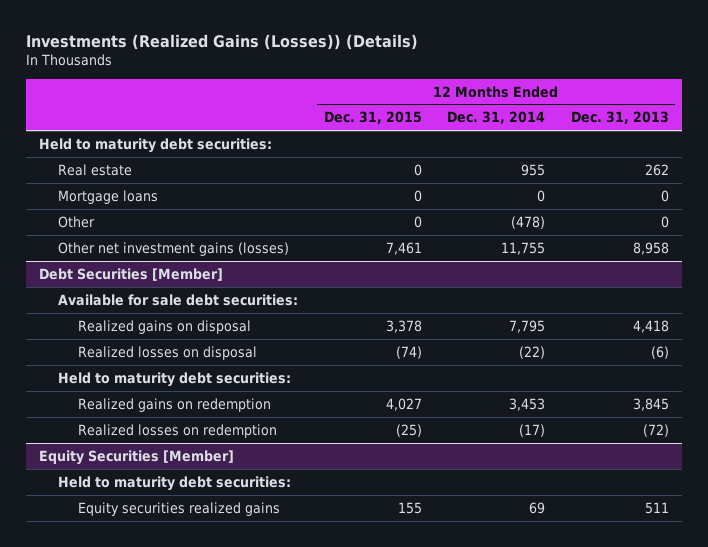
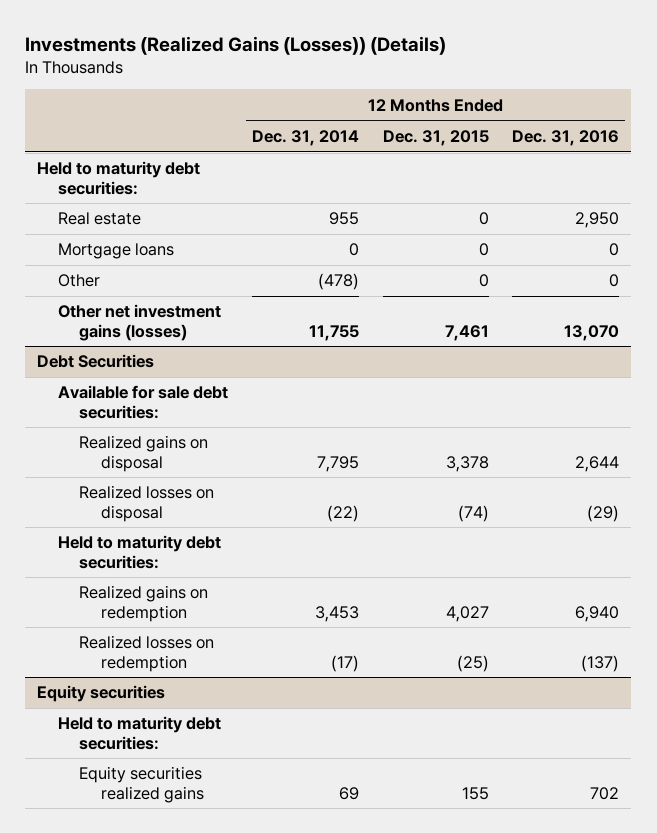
[570,111,669,125] Dec. 31, 2013 -> none
none -> [512,129,620,146] Dec. 31, 2016
[38,267,223,281] Debt Securities [Member] -> [37,354,155,369] Debt Securities
[38,449,234,465] Equity Securities [Member] -> [37,685,166,703] Equity securities

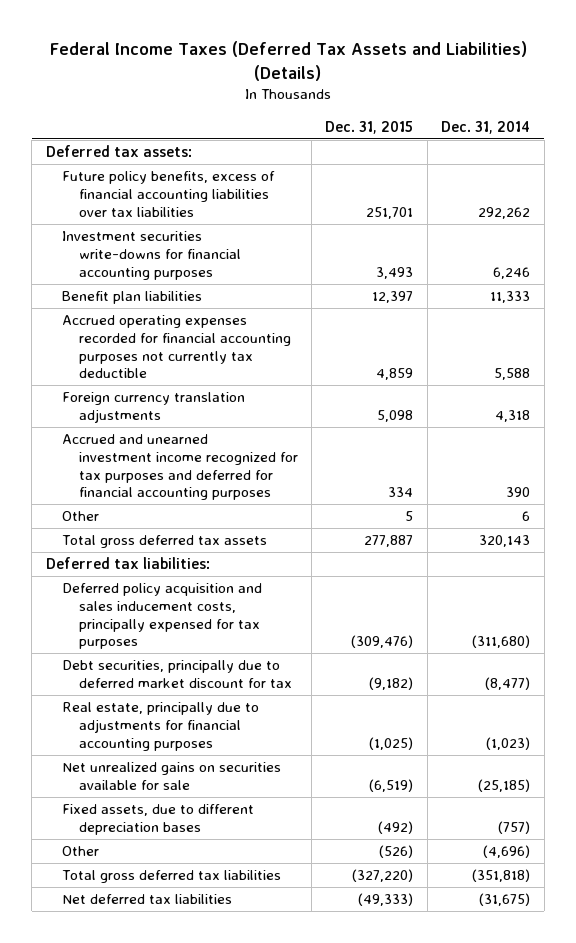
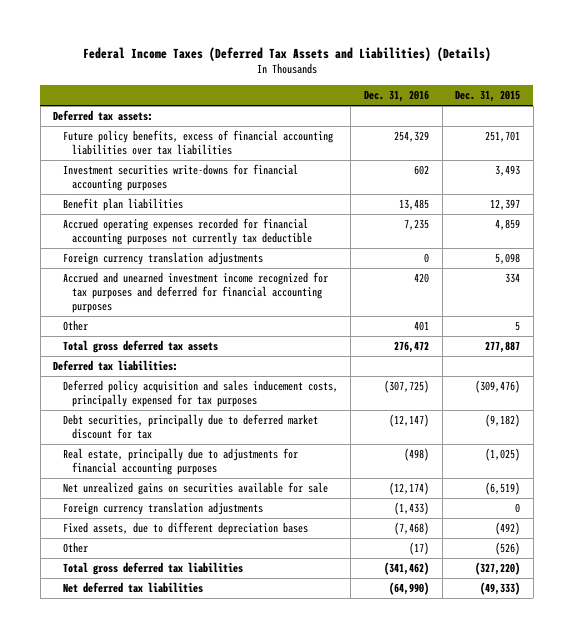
[441,120,531,134] Dec. 31, 2014 -> none
none -> [363,89,429,102] Dec. 31, 2016
none -> [62,502,263,516] Foreign currency translation adjustments

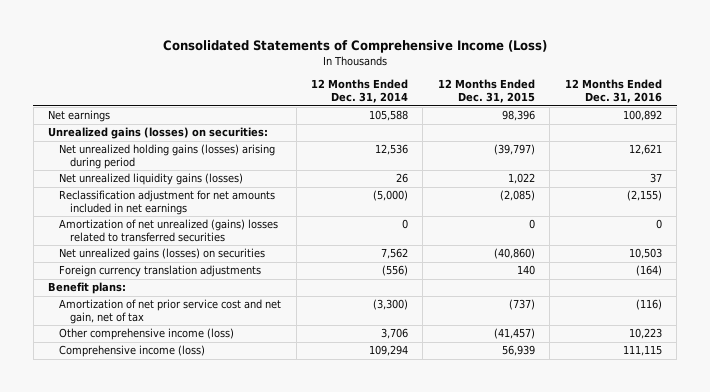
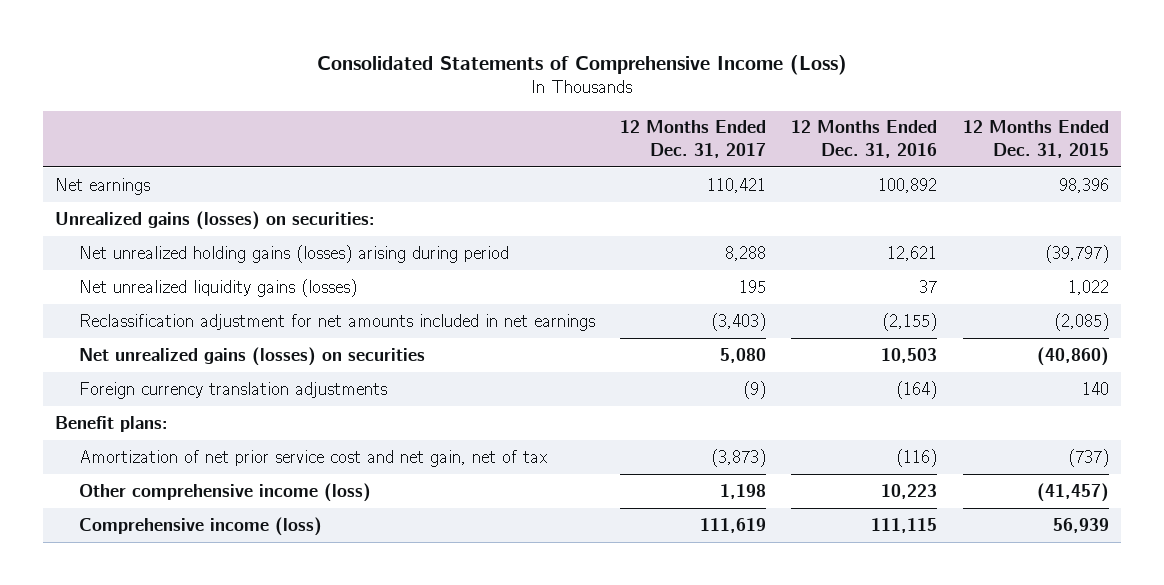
[311,79,409,104] 12 Months Ended Dec. 31, 2014 -> none
none -> [620,120,767,158] 12 Months Ended Dec. 31, 2017
[59,219,279,243] Amortization of net unrealized (gains) losses related to transferred securities -> none

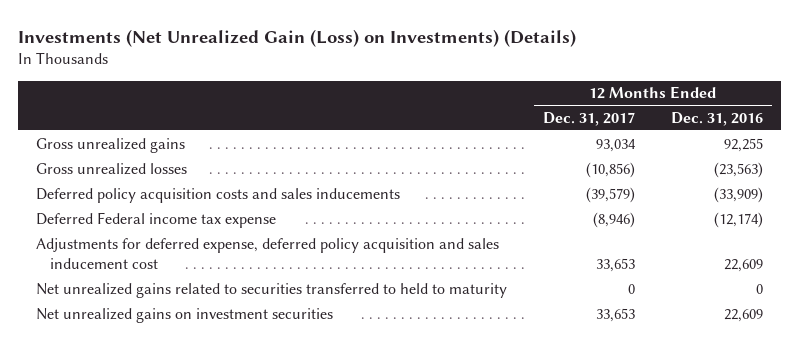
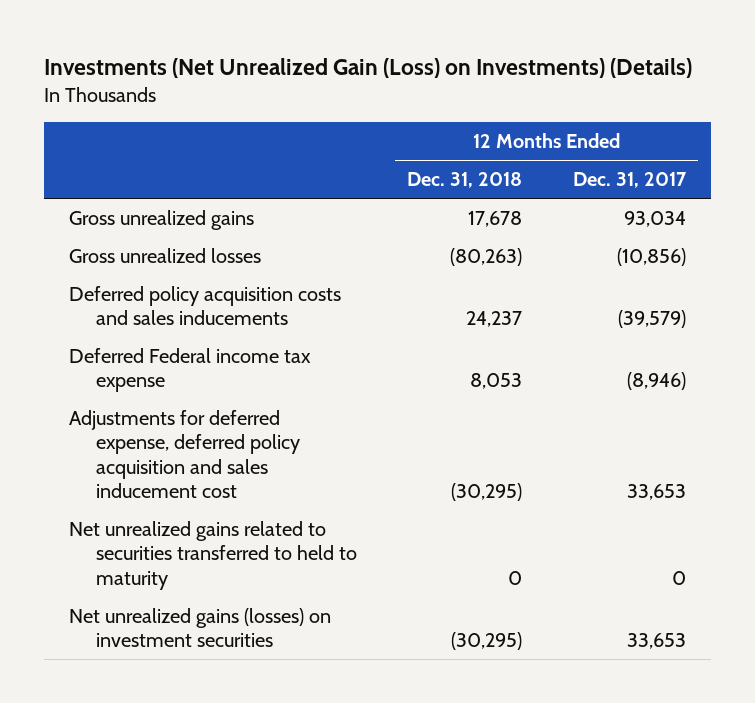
[671,111,764,126] Dec. 31, 2016 -> none
none -> [407,172,523,189] Dec. 31, 2018
[35,307,333,323] Net unrealized gains on investment securities -> [69,607,332,648] Net unrealized gains (losses) on investment securities

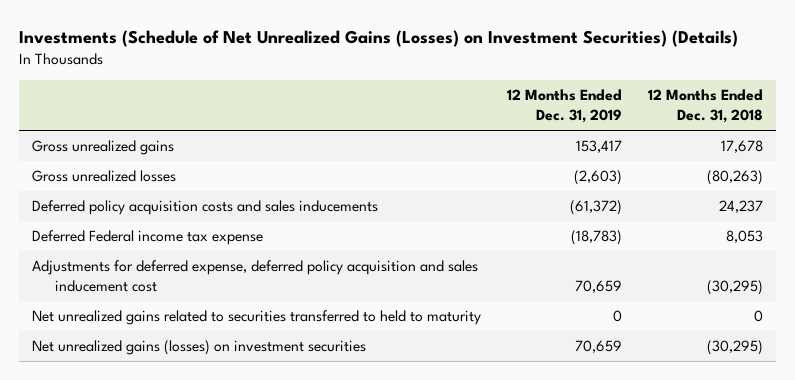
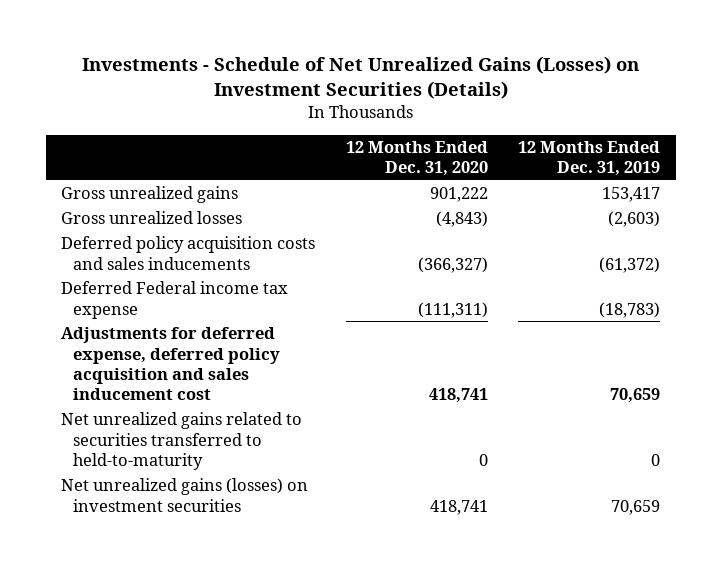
[18,30,738,48] Investments (Schedule of Net Unrealized Gains (Losses) on Investment Securities) (Details) -> [81,56,639,100] Investments - Schedule of Net Unrealized Gains (Losses) on Investment Securities (Details)
[648,89,764,124] 12 Months Ended Dec. 31, 2018 -> none
none -> [345,140,488,177] 12 Months Ended Dec. 31, 2020
[32,310,482,326] Net unrealized gains related to securities transferred to held to maturity -> [61,412,303,470] Net unrealized gains related to securities transferred to held-to-maturity

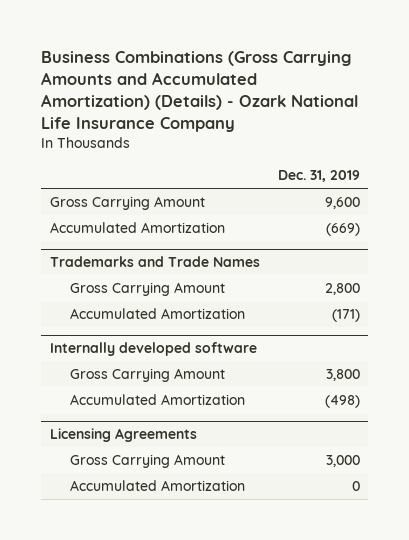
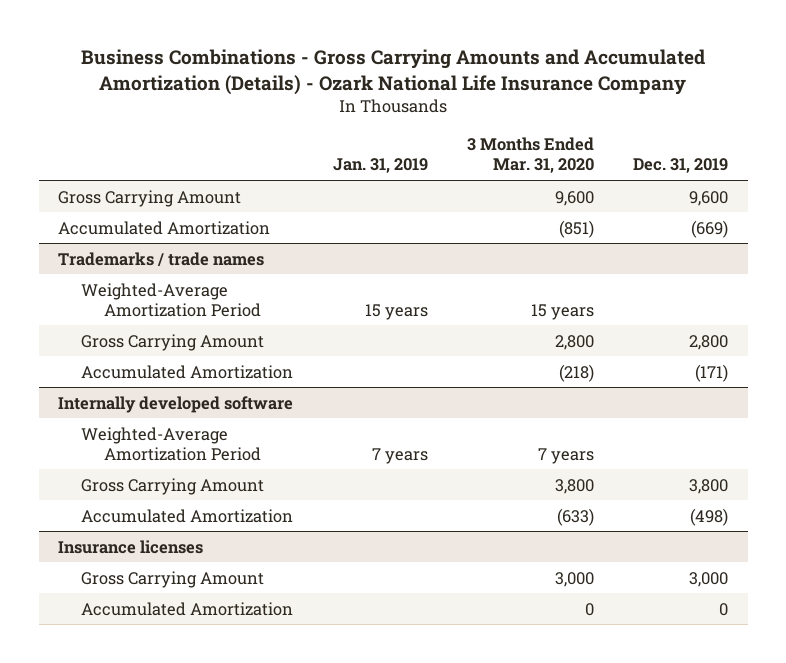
[40,50,358,132] Business Combinations (Gross Carrying Amounts and Accumulated Amortization) (Details) - Ozark National Life Insurance Company -> [81,49,706,95] Business Combinations - Gross Carrying Amounts and Accumulated Amortization (Details) - Ozark National Life Insurance Company
none -> [332,158,428,174] Jan. 31, 2019
none -> [466,137,594,174] 3 Months Ended Mar. 31, 2020
[49,256,260,268] Trademarks and Trade Names -> [58,251,265,267] Trademarks / trade names
none -> [80,282,261,317] Weighted-Average Amortization Period
none -> [80,426,261,461] Weighted-Average Amortization Period
[49,428,197,443] Licensing Agreements -> [58,539,204,554] Insurance licenses

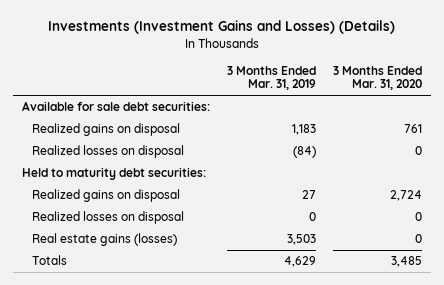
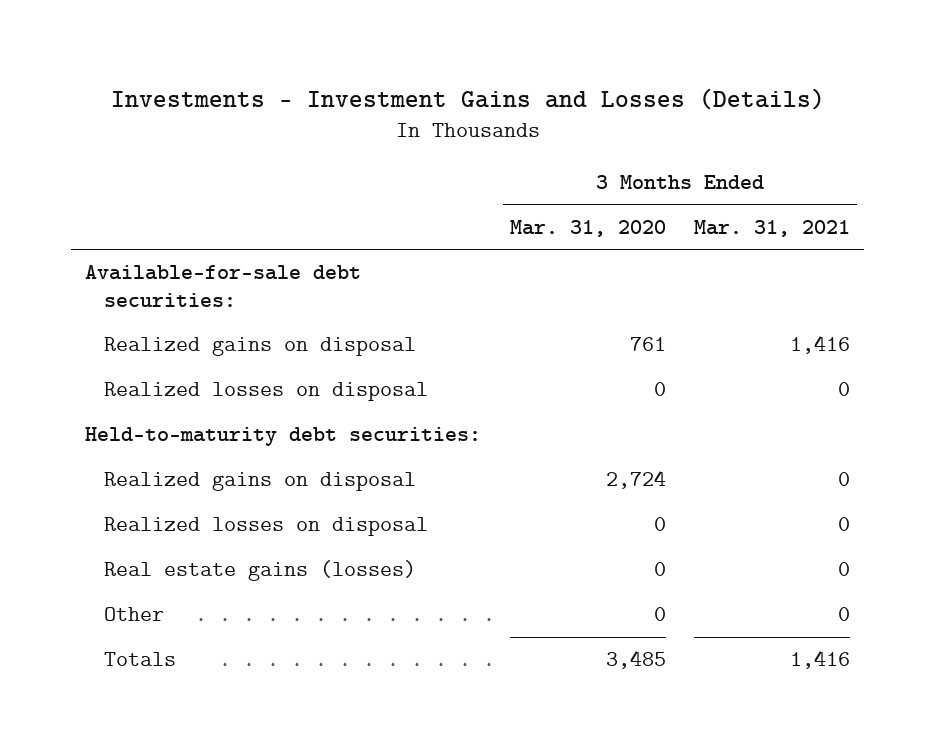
[47,20,395,35] Investments (Investment Gains and Losses) (Details) -> [110,87,825,110] Investments - Investment Gains and Losses (Details)
[226,65,316,91] 3 Months Ended Mar. 31, 2019 -> none
none -> [693,219,850,237] Mar. 31, 2021
[21,101,210,112] Available for sale debt securities: -> [85,265,362,308] Available-for-sale debt securities:
[21,167,206,181] Held to maturity debt securities: -> [85,427,482,447] Held-to-maturity debt securities:
none -> [103,607,164,622] Other

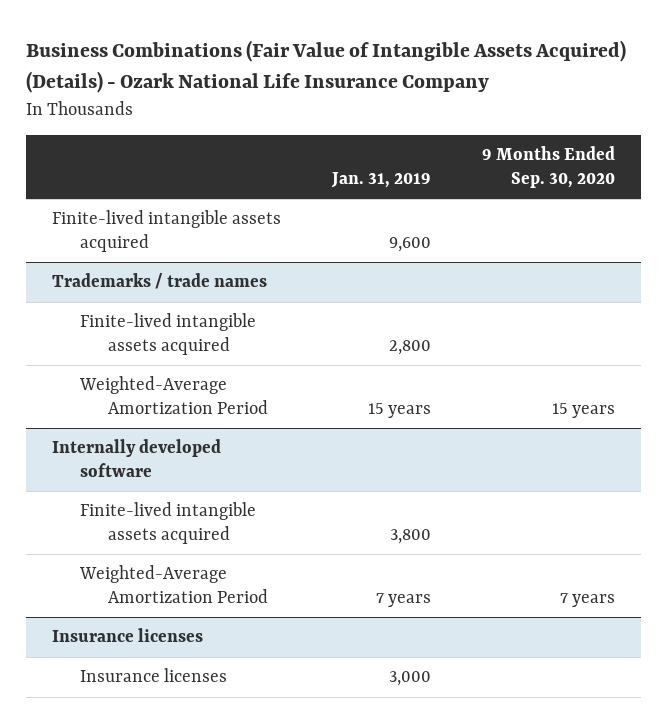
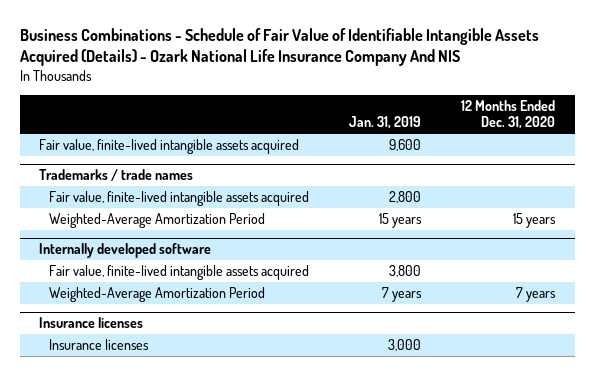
[26,40,627,94] Business Combinations (Fair Value of Intangible Assets Acquired) (Details) - Ozark National Life Insurance Company -> [19,28,539,67] Business Combinations - Schedule of Fair Value of Identifiable Intangible Assets Acquired (Details) - Ozark National Life Insurance Company And NIS
[482,146,616,189] 9 Months Ended Sep. 30, 2020 -> none
none -> [460,100,555,130] 12 Months Ended Dec. 31, 2020
[51,210,281,253] Finite-lived intangible assets acquired -> [39,139,300,155] Fair value, finite-lived intangible assets acquired
[79,313,256,356] Finite-lived intangible assets acquired -> [49,191,310,207] Fair value, finite-lived intangible assets acquired
[79,502,256,545] Finite-lived intangible assets acquired -> [49,265,310,281] Fair value, finite-lived intangible assets acquired

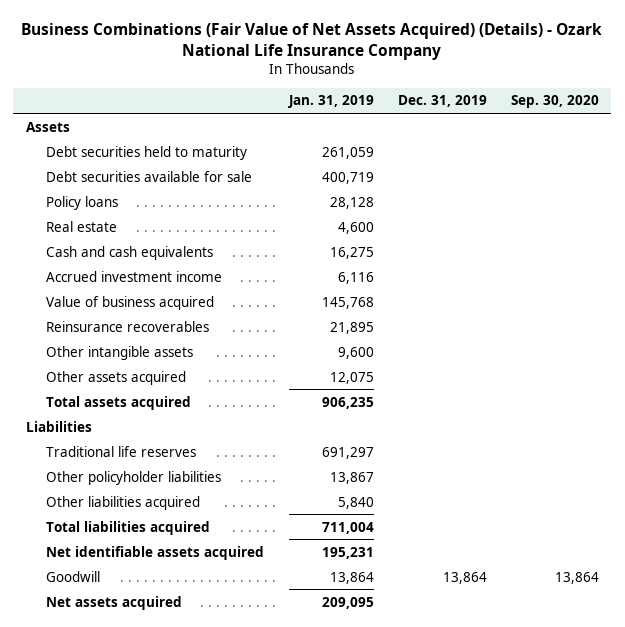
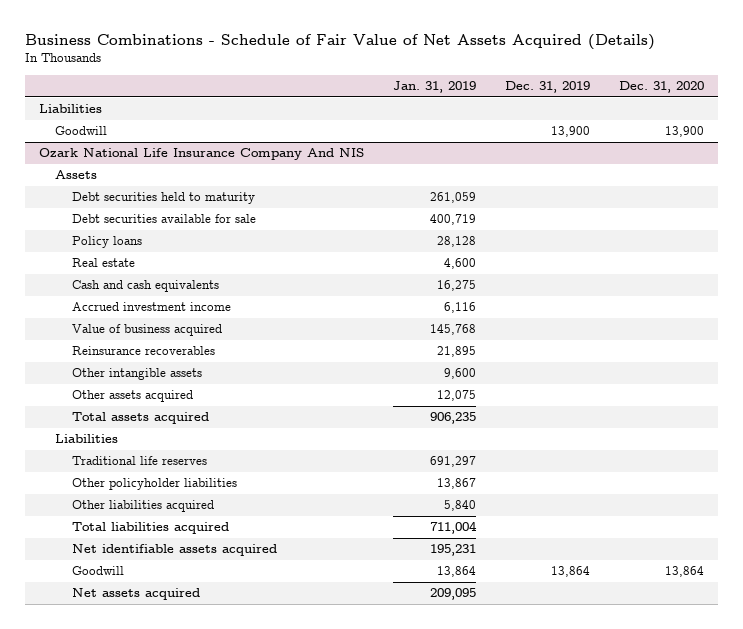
[21,22,603,60] Business Combinations (Fair Value of Net Assets Acquired) (Details) - Ozark National Life Insurance Company -> [24,33,655,50] Business Combinations - Schedule of Fair Value of Net Assets Acquired (Details)
[511,95,600,109] Sep. 30, 2020 -> none
none -> [618,81,704,94] Dec. 31, 2020
none -> [39,104,103,114] Liabilities
none -> [55,126,108,136] Goodwill
none -> [39,148,365,161] Ozark National Life Insurance Company And NIS

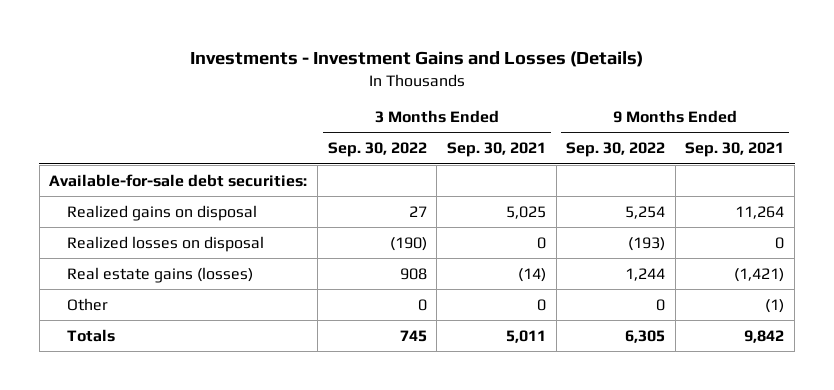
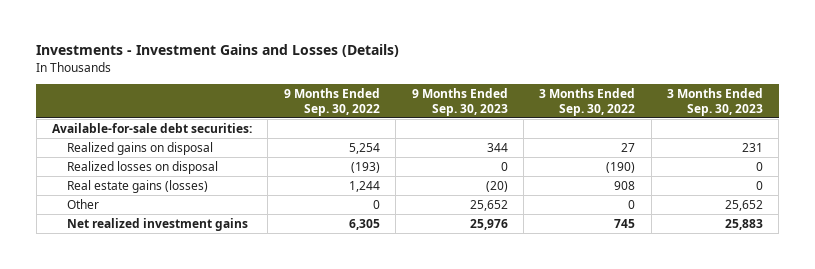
[446,142,546,158] Sep. 30, 2021 -> none
[685,142,785,158] Sep. 30, 2021 -> none
none -> [411,87,508,116] 9 Months Ended Sep. 30, 2023
none -> [666,87,763,116] 3 Months Ended Sep. 30, 2023
[67,328,116,342] Totals -> [66,217,248,231] Net realized investment gains

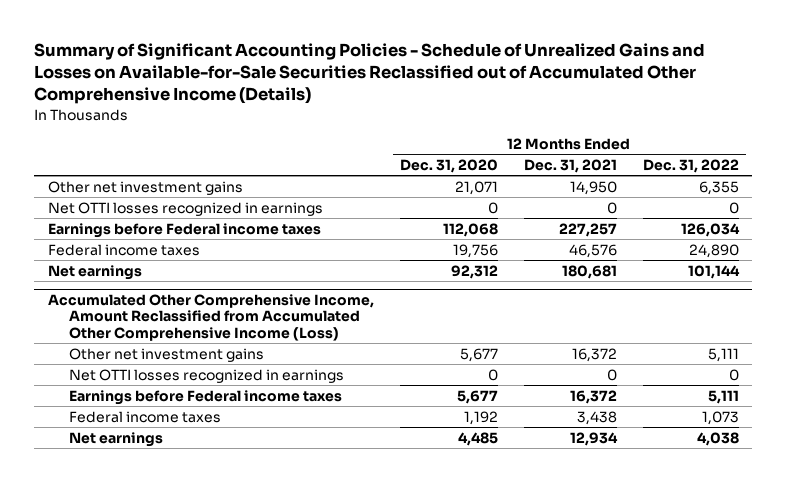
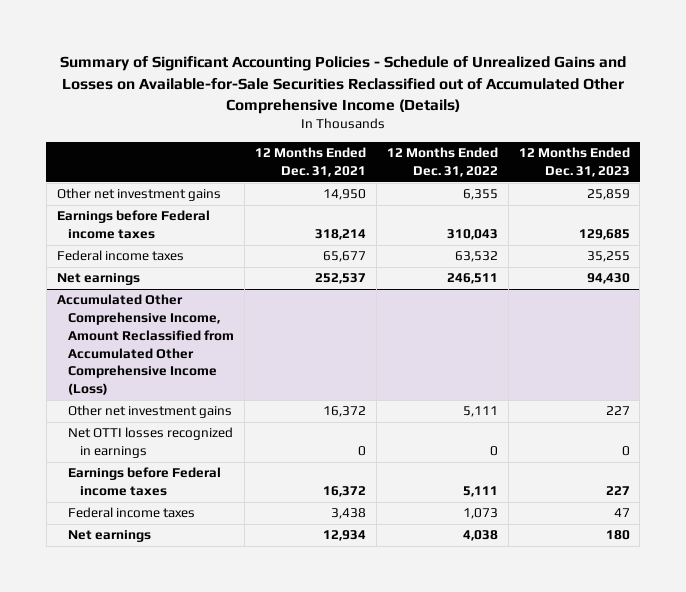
[399,159,498,174] Dec. 31, 2020 -> none
none -> [518,147,630,178] 12 Months Ended Dec. 31, 2023
[47,201,323,216] Net OTTI losses recognized in earnings -> none
[558,222,617,237] 227,257 -> [315,229,367,241] 318,214
[681,222,741,237] 126,034 -> [446,229,498,241] 310,043
[568,243,617,258] 46,576 -> [323,251,367,263] 65,677
[689,243,740,258] 24,890 -> [454,251,498,263] 63,532
[561,264,617,279] 180,681 -> [315,273,367,285] 252,537
[688,264,741,279] 101,144 -> [446,273,498,285] 246,511

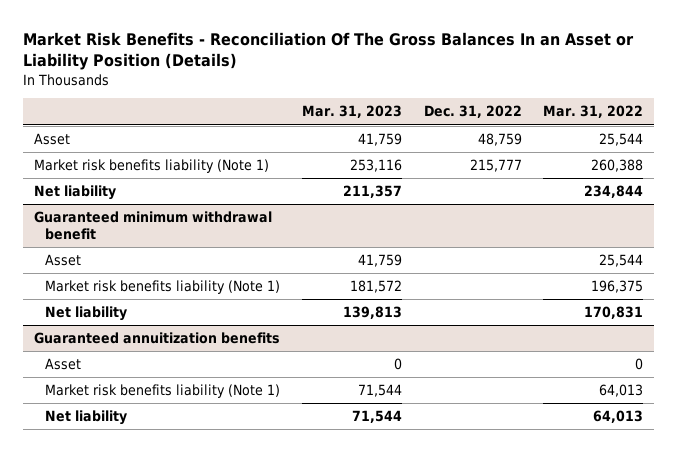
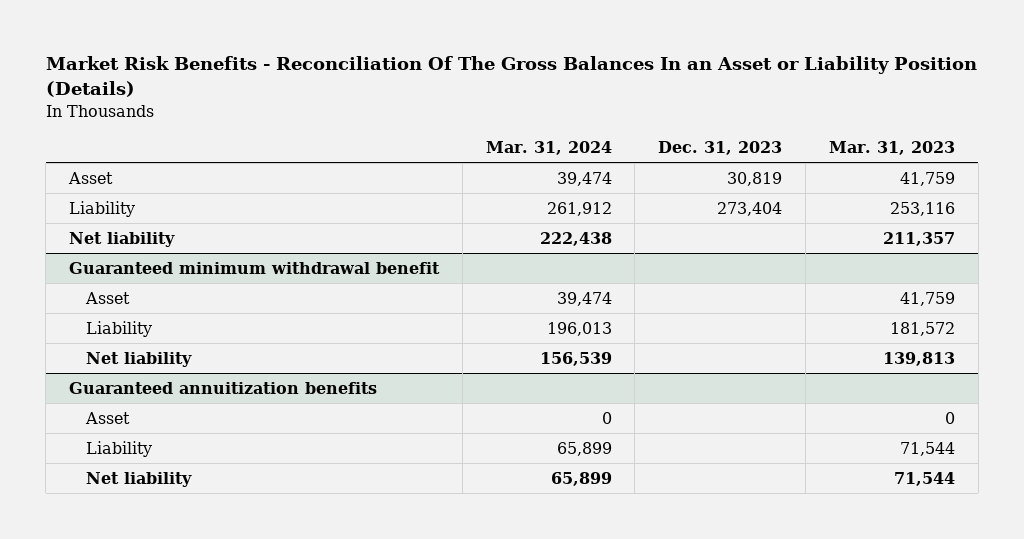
[423,105,522,119] Dec. 31, 2022 -> none
[543,105,644,119] Mar. 31, 2022 -> none
none -> [485,141,612,156] Mar. 31, 2024
none -> [658,141,783,156] Dec. 31, 2023
[34,159,270,174] Market risk benefits liability (Note 1) -> [69,200,136,217] Liability
[44,280,280,295] Market risk benefits liability (Note 1) -> [85,320,152,337] Liability
[44,384,280,399] Market risk benefits liability (Note 1) -> [85,440,152,457] Liability

